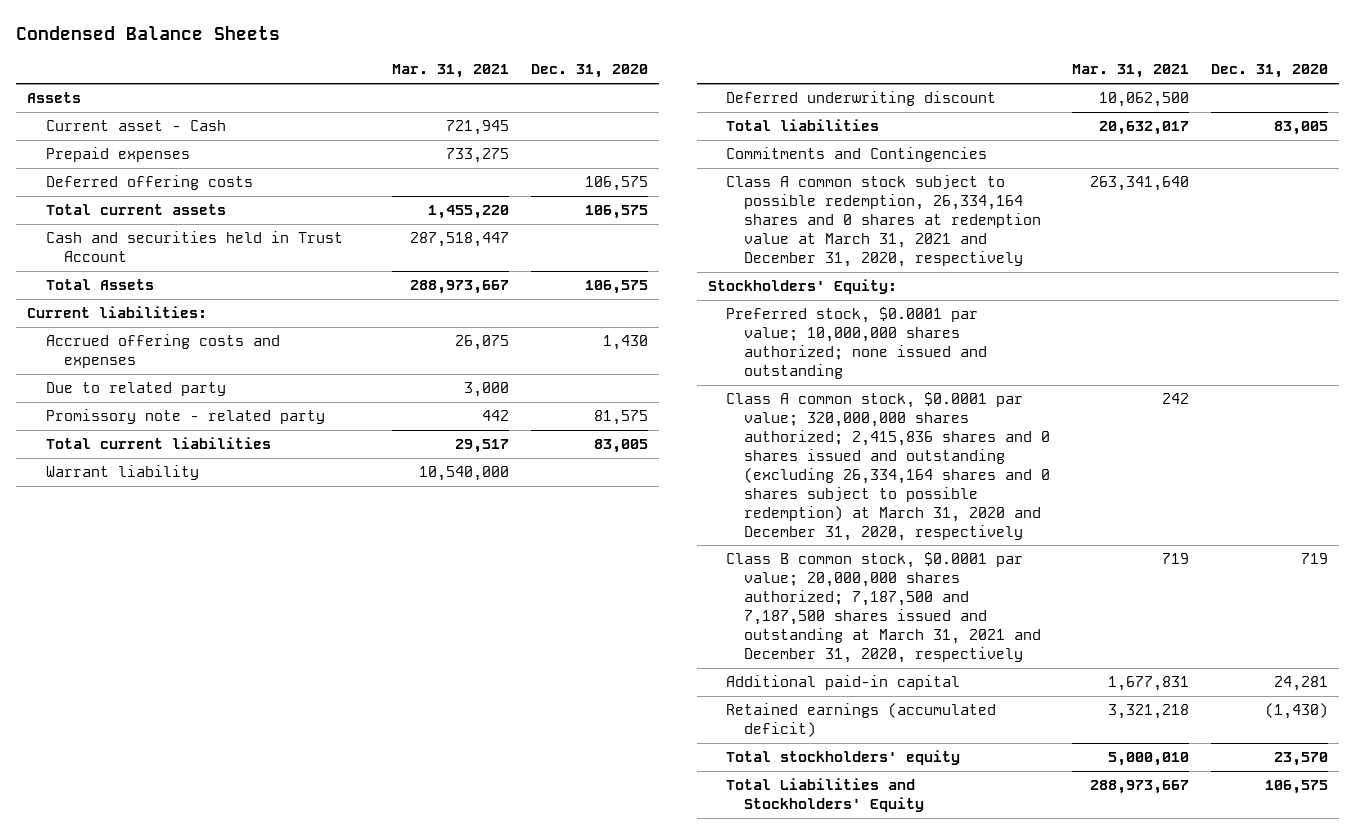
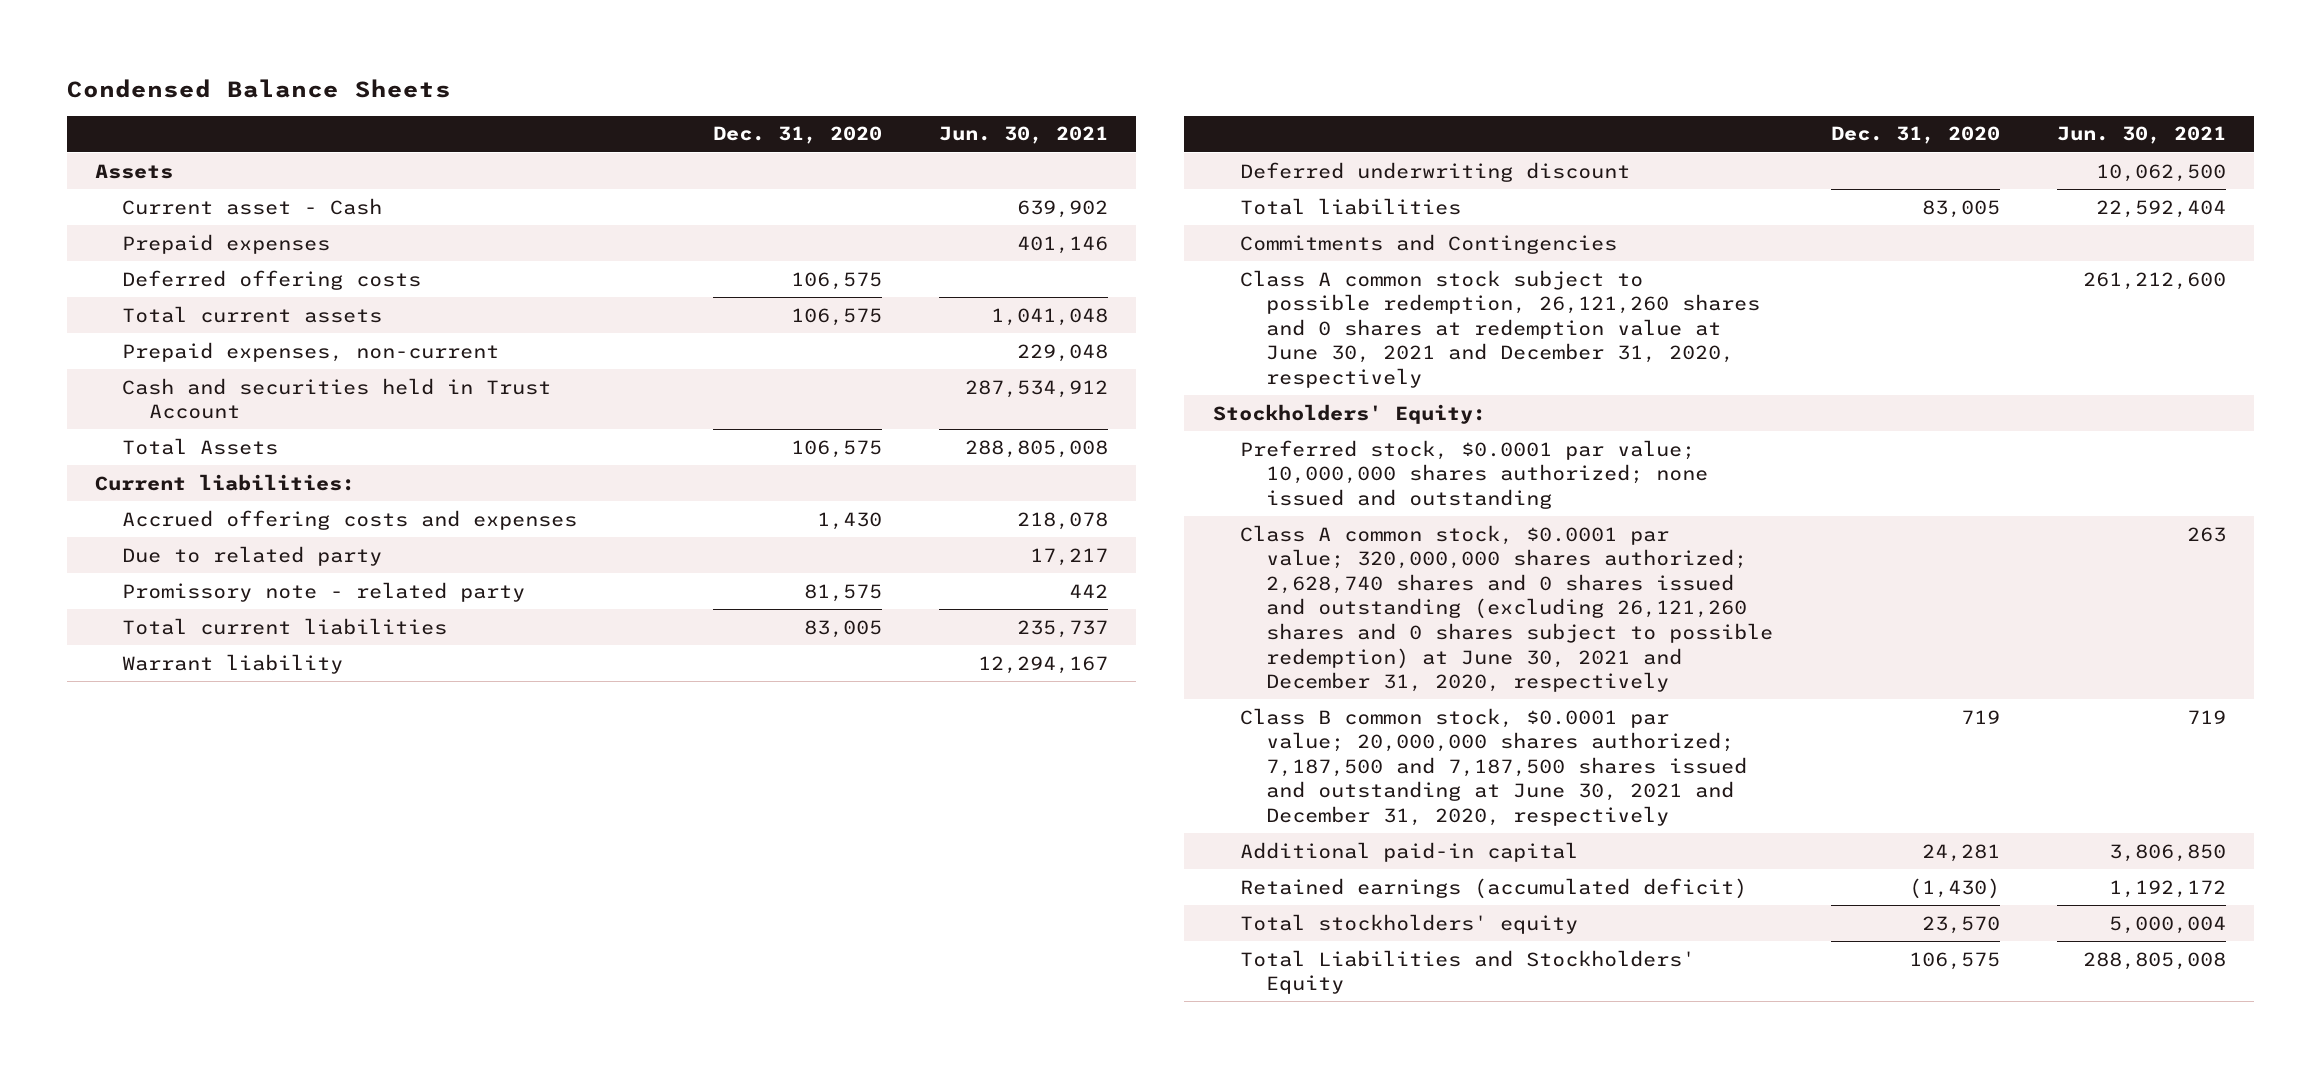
[391,64,509,79] Mar. 31, 2021 -> none
none -> [938,126,1108,145] Jun. 30, 2021
none -> [122,341,500,362] Prepaid expenses, non-current
[725,175,1042,267] Class A common stock subject to possible redemption, 26,334,164 shares and 0 shares at redemption value at March 31, 2021 and December 31, 2020, respectively -> [1239,269,1761,389] Class A common stock subject to possible redemption, 26,121,260 shares and 0 shares at redemption value at June 30, 2021 and December 31, 2020, respectively
[725,392,1051,541] Class A common stock, $0.0001 par value; 320,000,000 shares authorized; 2,415,836 shares and 0 shares issued and outstanding (excluding 26,334,164 shares and 0 shares subject to possible redemption) at March 31, 2020 and December 31, 2020, respectively -> [1239,524,1774,693] Class A common stock, $0.0001 par value; 320,000,000 shares authorized; 2,628,740 shares and 0 shares issued and outstanding (excluding 26,121,260 shares and 0 shares subject to possible redemption) at June 30, 2021 and December 31, 2020, respectively
[725,552,1042,663] Class B common stock, $0.0001 par value; 20,000,000 shares authorized; 7,187,500 and 7,187,500 shares issued and outstanding at March 31, 2021 and December 31, 2020, respectively -> [1239,707,1748,827] Class B common stock, $0.0001 par value; 20,000,000 shares authorized; 7,187,500 and 7,187,500 shares issued and outstanding at June 30, 2021 and December 31, 2020, respectively

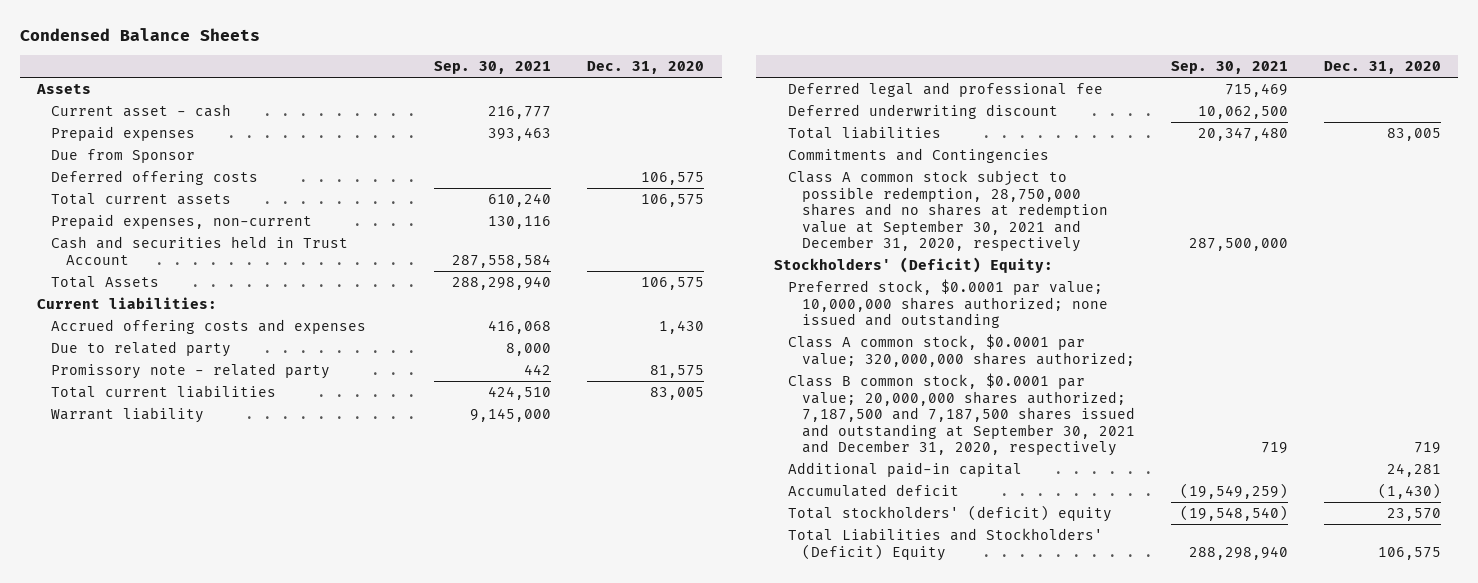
[938,126,1108,145] Jun. 30, 2021 -> none
none -> [434,61,552,75] Sep. 30, 2021
[122,197,383,215] Current asset - Cash -> [51,103,232,117] Current asset - cash
none -> [51,148,196,163] Due from Sponsor
none -> [788,81,1104,97] Deferred legal and professional fee
[1239,269,1761,389] Class A common stock subject to possible redemption, 26,121,260 shares and 0 shares at redemption value at June 30, 2021 and December 31, 2020, respectively -> [788,169,1109,253] Class A common stock subject to possible redemption, 28,750,000 shares and no shares at redemption value at September 30, 2021 and December 31, 2020, respectively
[1212,403,1486,424] Stockholders' Equity: -> [774,256,1054,273] Stockholders' (Deficit) Equity:
[1239,524,1774,693] Class A common stock, $0.0001 par value; 320,000,000 shares authorized; 2,628,740 shares and 0 shares issued and outstanding (excluding 26,121,260 shares and 0 shares subject to possible redemption) at June 30, 2021 and December 31, 2020, respectively -> [788,333,1136,367] Class A common stock, $0.0001 par value; 320,000,000 shares authorized;
[1239,707,1748,827] Class B common stock, $0.0001 par value; 20,000,000 shares authorized; 7,187,500 and 7,187,500 shares issued and outstanding at June 30, 2021 and December 31, 2020, respectively -> [788,372,1136,457] Class B common stock, $0.0001 par value; 20,000,000 shares authorized; 7,187,500 and 7,187,500 shares issued and outstanding at September 30, 2021 and December 31, 2020, respectively
[1239,877,1747,899] Retained earnings (accumulated deficit) -> [788,483,960,497] Accumulated deficit
[1239,913,1578,934] Total stockholders' equity -> [788,504,1113,522] Total stockholders' (deficit) equity
[1239,949,1695,995] Total Liabilities and Stockholders' Equity -> [788,527,1104,561] Total Liabilities and Stockholders' (Deficit) Equity

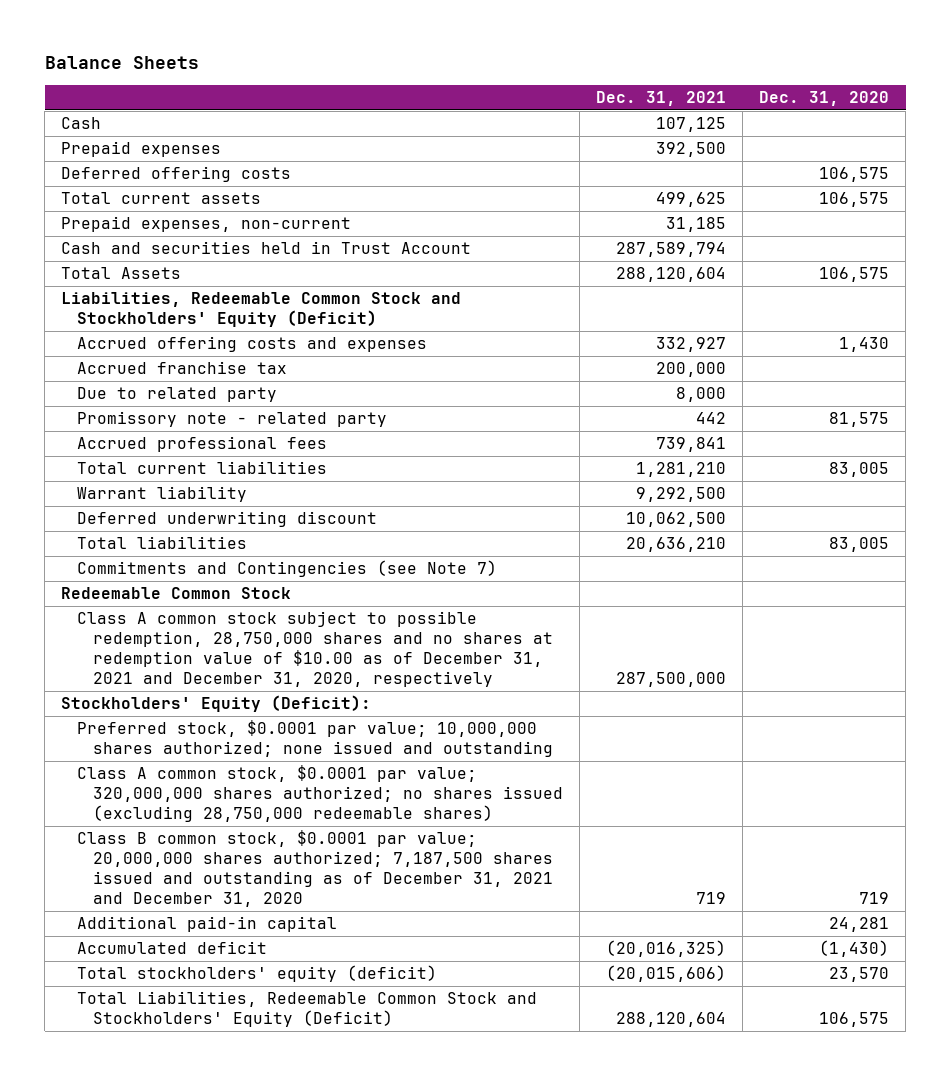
[19,28,260,42] Condensed Balance Sheets -> [44,56,199,70] Balance Sheets
[434,61,552,75] Sep. 30, 2021 -> none
none -> [596,90,727,106] Dec. 31, 2021
[36,83,92,94] Assets -> none
[51,103,232,117] Current asset - cash -> [61,117,102,130] Cash
[51,148,196,163] Due from Sponsor -> none
[37,296,218,309] Current liabilities: -> none
none -> [61,292,462,328] Liabilities, Redeemable Common Stock and Stockholders' Equity (Deficit)
none -> [77,361,288,375] Accrued franchise tax
none -> [77,436,328,453] Accrued professional fees
[788,81,1104,97] Deferred legal and professional fee -> none
[788,147,1050,163] Commitments and Contingencies -> [77,560,498,578] Commitments and Contingencies (see Note 7)
none -> [61,587,292,600] Redeemable Common Stock
[788,169,1109,253] Class A common stock subject to possible redemption, 28,750,000 shares and no shares at redemption value at September 30, 2021 and December 31, 2020, respectively -> [77,611,554,688] Class A common stock subject to possible redemption, 28,750,000 shares and no shares at redemption value of $10.00 as of December 31, 2021 and December 31, 2020, respectively
[774,256,1054,273] Stockholders' (Deficit) Equity: -> [61,695,372,713] Stockholders' Equity (Deficit):
[788,333,1136,367] Class A common stock, $0.0001 par value; 320,000,000 shares authorized; -> [77,765,564,823] Class A common stock, $0.0001 par value; 320,000,000 shares authorized; no shares issued (excluding 28,750,000 redeemable shares)
[788,372,1136,457] Class B common stock, $0.0001 par value; 20,000,000 shares authorized; 7,187,500 and 7,187,500 shares issued and outstanding at September 30, 2021 and December 31, 2020, respectively -> [77,830,554,908] Class B common stock, $0.0001 par value; 20,000,000 shares authorized; 7,187,500 shares issued and outstanding as of December 31, 2021 and December 31, 2020
[788,504,1113,522] Total stockholders' (deficit) equity -> [77,965,438,983] Total stockholders' equity (deficit)
[788,527,1104,561] Total Liabilities and Stockholders' (Deficit) Equity -> [77,991,538,1028] Total Liabilities, Redeemable Common Stock and Stockholders' Equity (Deficit)

